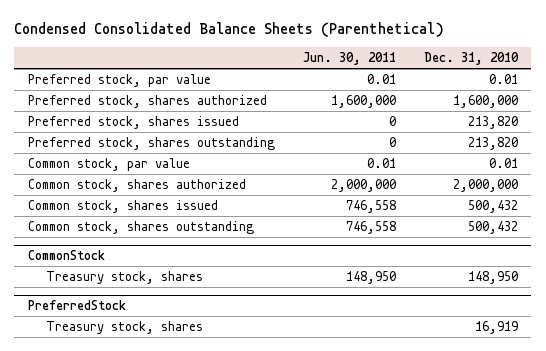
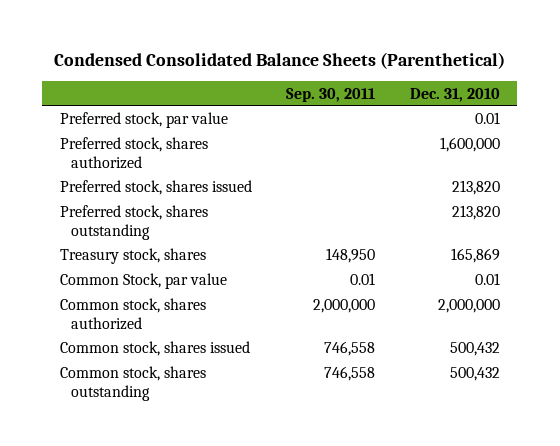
[302,52,396,66] Jun. 30, 2011 -> none
none -> [286,87,376,102] Sep. 30, 2011
none -> [59,248,206,265] Treasury stock, shares
[28,157,191,171] Common stock, par value -> [59,273,227,290] Common Stock, par value
[28,250,106,261] CommonStock -> none
[46,270,204,284] Treasury stock, shares -> none
[28,300,127,311] PreferredStock -> none
[46,320,204,334] Treasury stock, shares -> none

